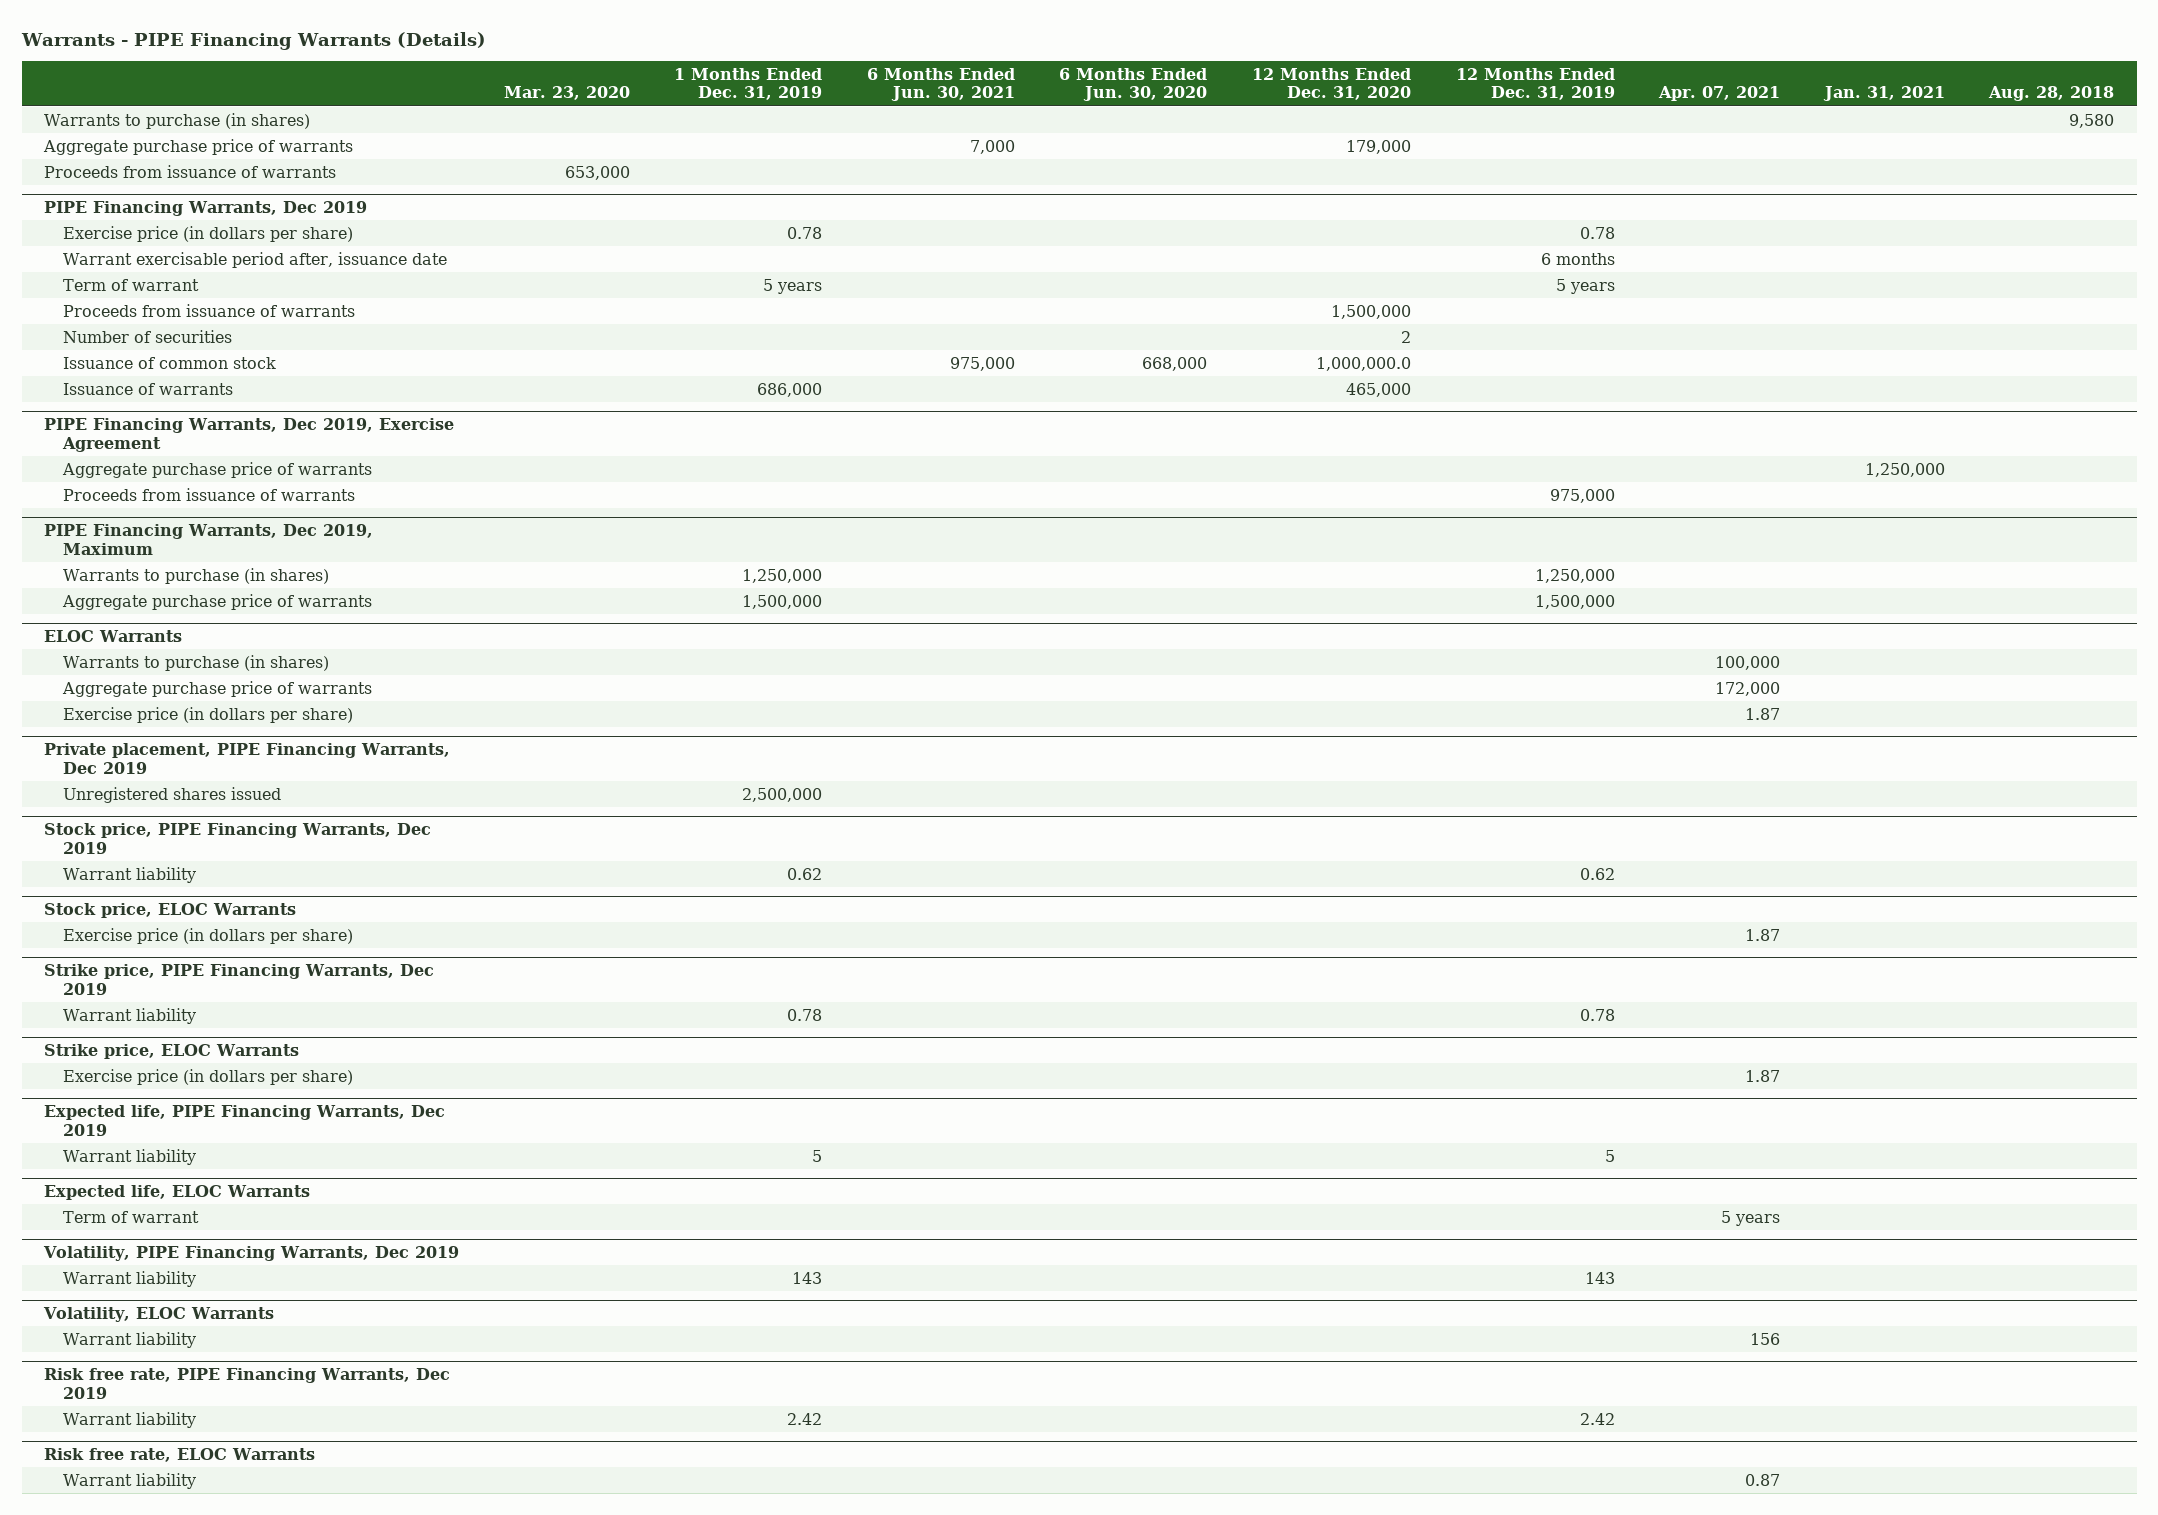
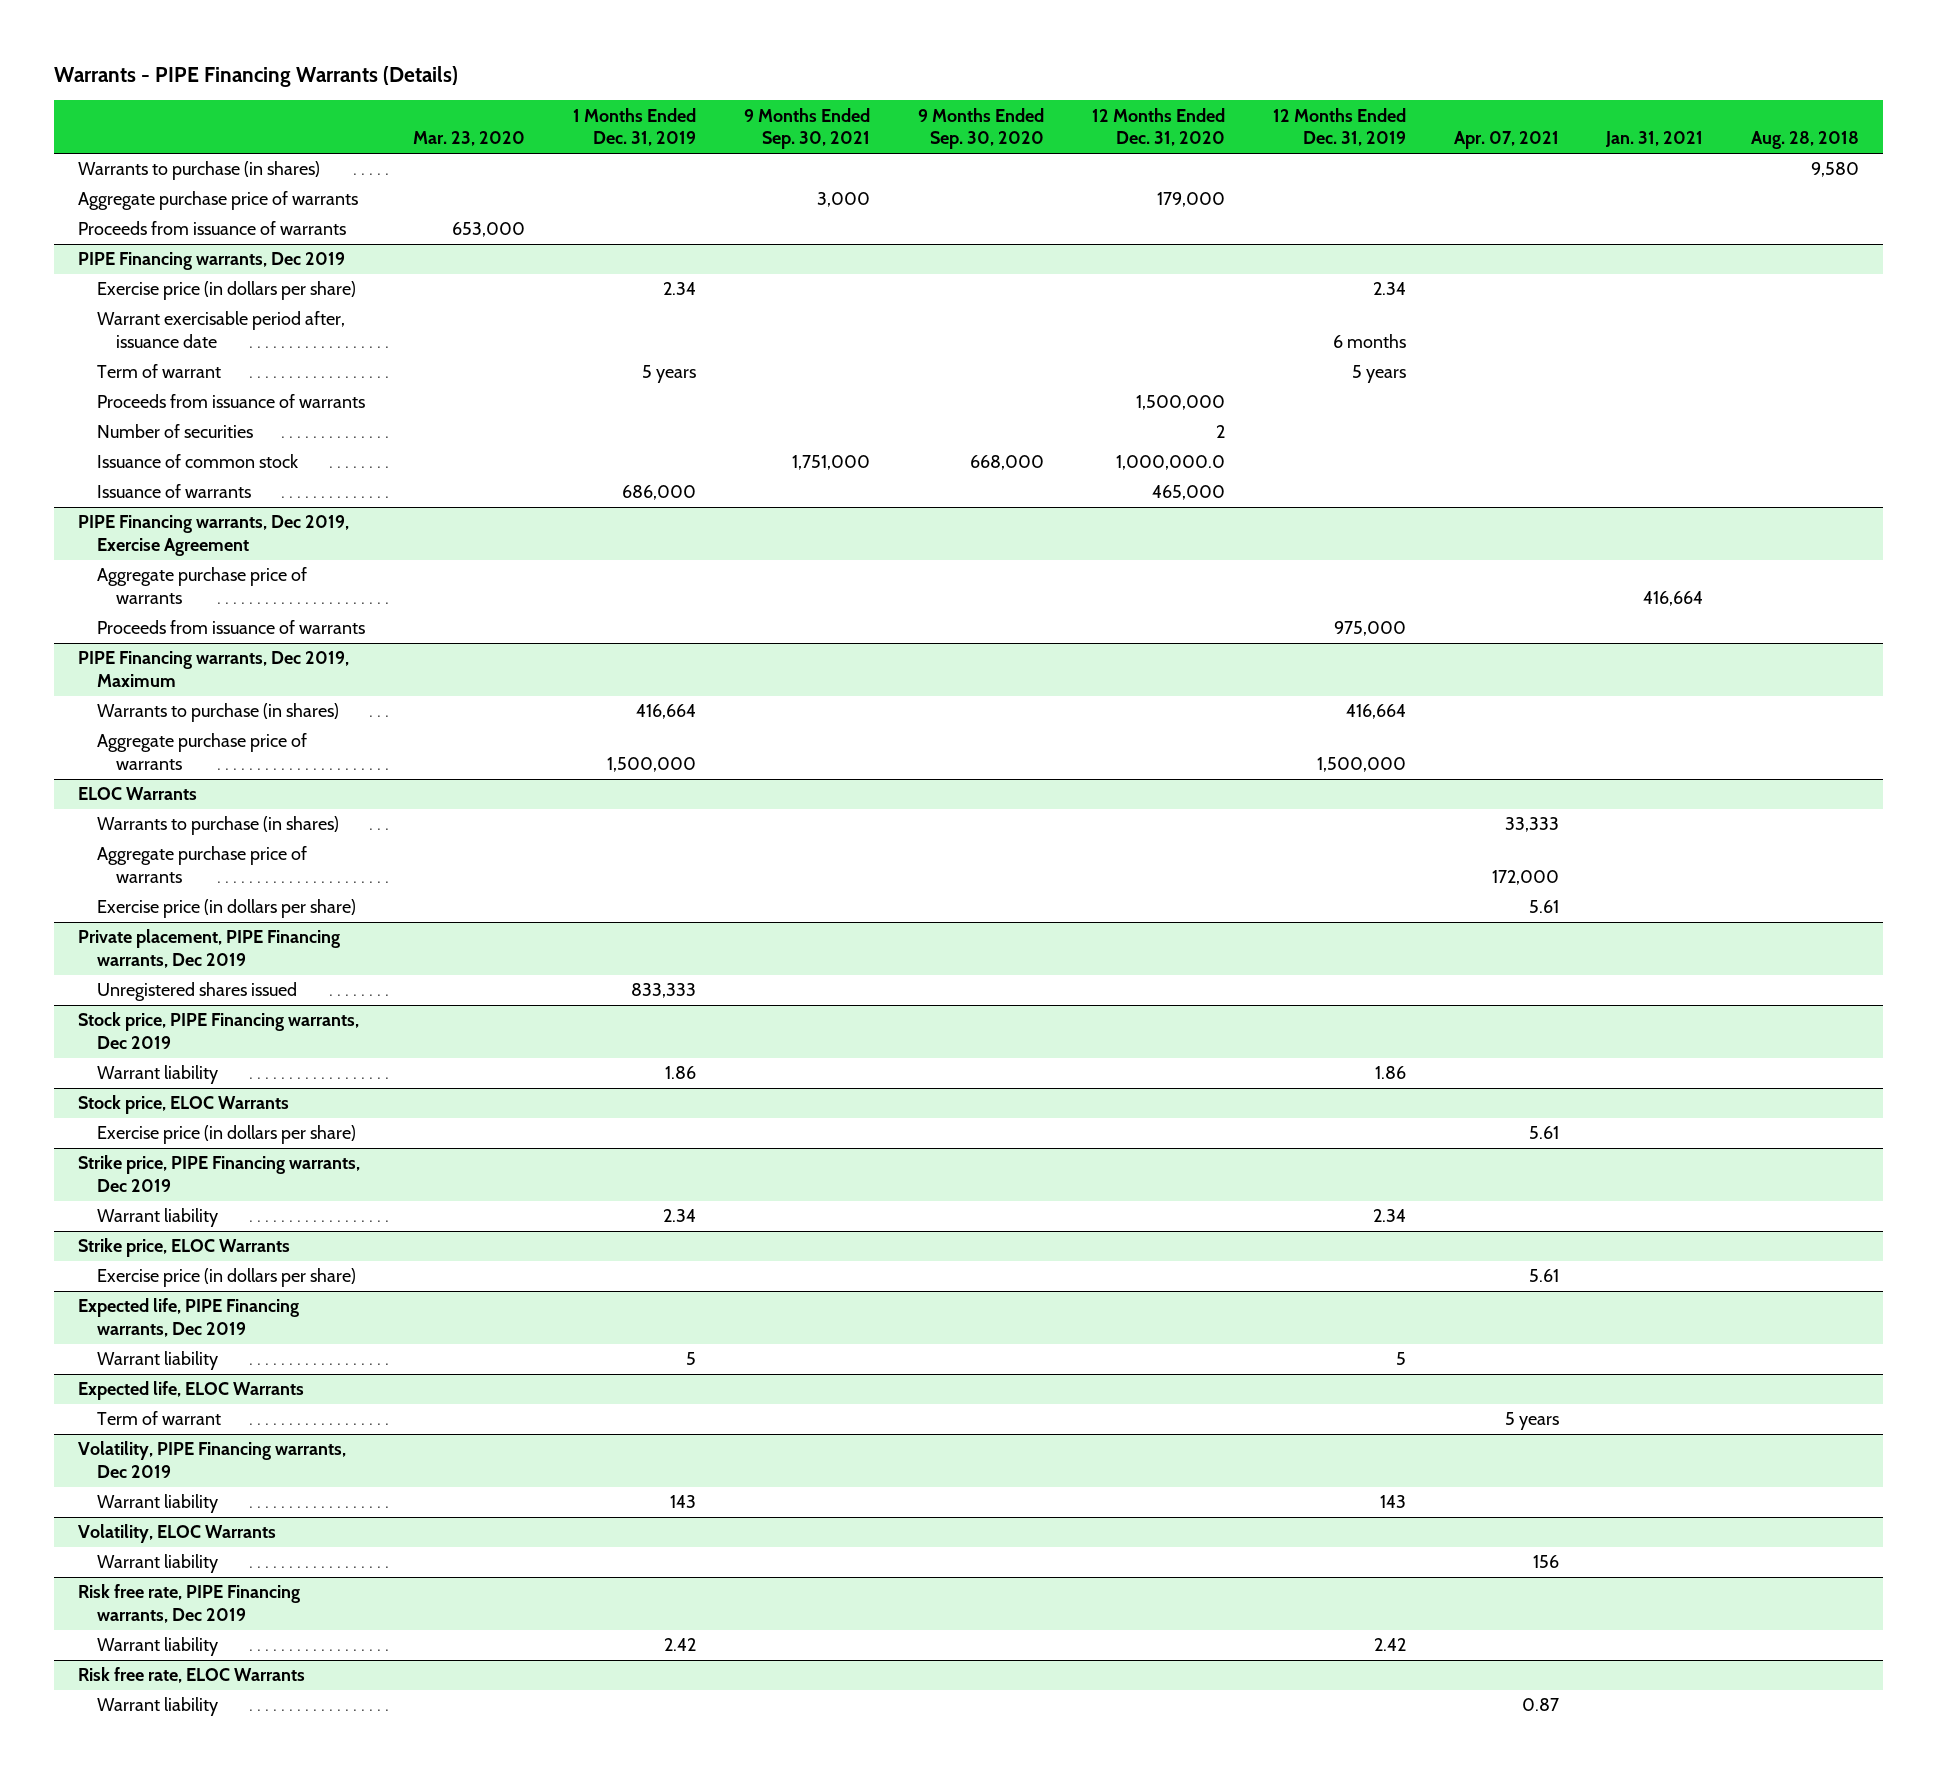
[866,67,1015,102] 6 Months Ended Jun. 30, 2021 -> none
[1059,67,1208,102] 6 Months Ended Jun. 30, 2020 -> none
none -> [743,107,870,150] 9 Months Ended Sep. 30, 2021
none -> [917,107,1044,150] 9 Months Ended Sep. 30, 2020
[44,200,368,216] PIPE Financing Warrants, Dec 2019 -> [77,252,345,271] PIPE Financing warrants, Dec 2019
[787,226,823,239] 0.78 -> [662,282,696,296] 2.34
[1579,226,1615,239] 0.78 -> [1372,282,1406,296] 2.34
[44,417,455,452] PIPE Financing Warrants, Dec 2019, Exercise Agreement -> [77,515,349,557] PIPE Financing warrants, Dec 2019, Exercise Agreement
[1864,462,1945,477] 1,250,000 -> [1643,591,1704,607] 416,664
[44,523,374,555] PIPE Financing Warrants, Dec 2019, Maximum -> [77,651,349,688] PIPE Financing warrants, Dec 2019, Maximum
[742,568,823,583] 1,250,000 -> [635,704,696,720] 416,664
[1534,568,1615,583] 1,250,000 -> [1345,704,1406,720] 416,664
[1715,655,1781,670] 100,000 -> [1504,817,1559,833] 33,333
[1745,707,1781,720] 1.87 -> [1528,900,1559,914] 5.61
[44,742,451,774] Private placement, PIPE Financing Warrants, Dec 2019 -> [77,929,340,969] Private placement, PIPE Financing warrants, Dec 2019
[742,787,823,802] 2,500,000 -> [630,983,696,999] 833,333
[44,822,432,854] Stock price, PIPE Financing Warrants, Dec 2019 -> [77,1012,359,1050] Stock price, PIPE Financing warrants, Dec 2019
[787,867,823,880] 0.62 -> [664,1066,696,1080] 1.86
[1579,867,1615,880] 0.62 -> [1374,1066,1406,1080] 1.86
[1745,928,1781,941] 1.87 -> [1528,1126,1559,1140] 5.61
[44,963,435,995] Strike price, PIPE Financing Warrants, Dec 2019 -> [77,1155,360,1193] Strike price, PIPE Financing warrants, Dec 2019
[787,1008,823,1021] 0.78 -> [662,1209,696,1223] 2.34
[1579,1008,1615,1021] 0.78 -> [1372,1209,1406,1223] 2.34
[1745,1069,1781,1082] 1.87 -> [1528,1269,1559,1283] 5.61
[44,1104,446,1136] Expected life, PIPE Financing Warrants, Dec 2019 -> [77,1298,299,1338] Expected life, PIPE Financing warrants, Dec 2019
[43,1245,460,1261] Volatility, PIPE Financing Warrants, Dec 2019 -> [77,1441,346,1479] Volatility, PIPE Financing warrants, Dec 2019
[44,1367,451,1399] Risk free rate, PIPE Financing Warrants, Dec 2019 -> [77,1584,300,1624] Risk free rate, PIPE Financing warrants, Dec 2019

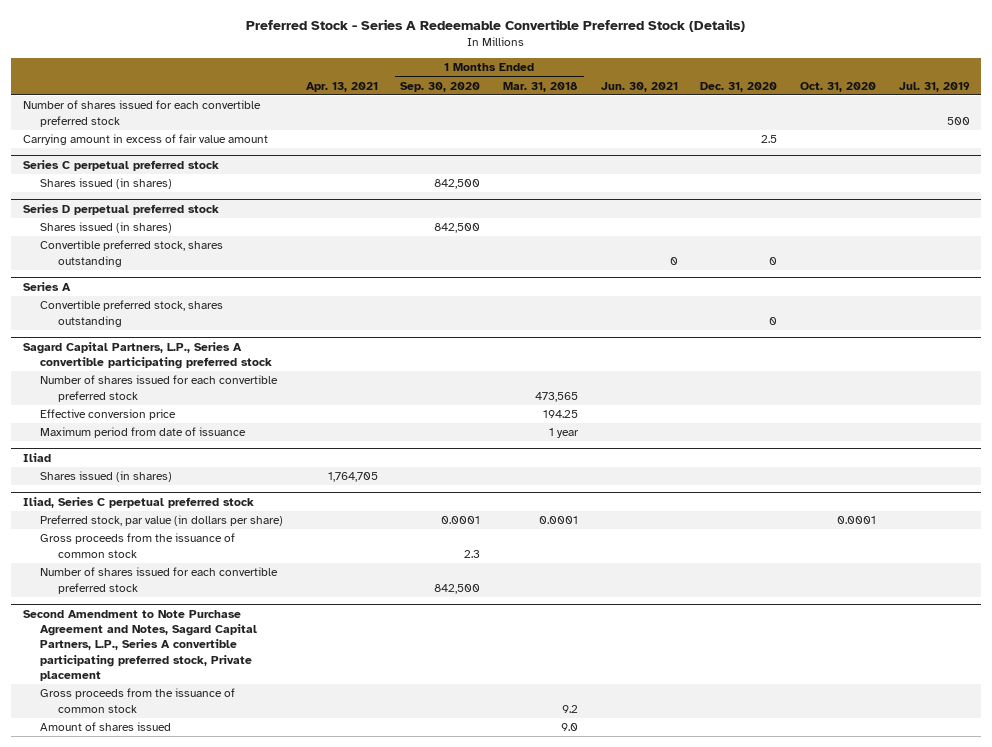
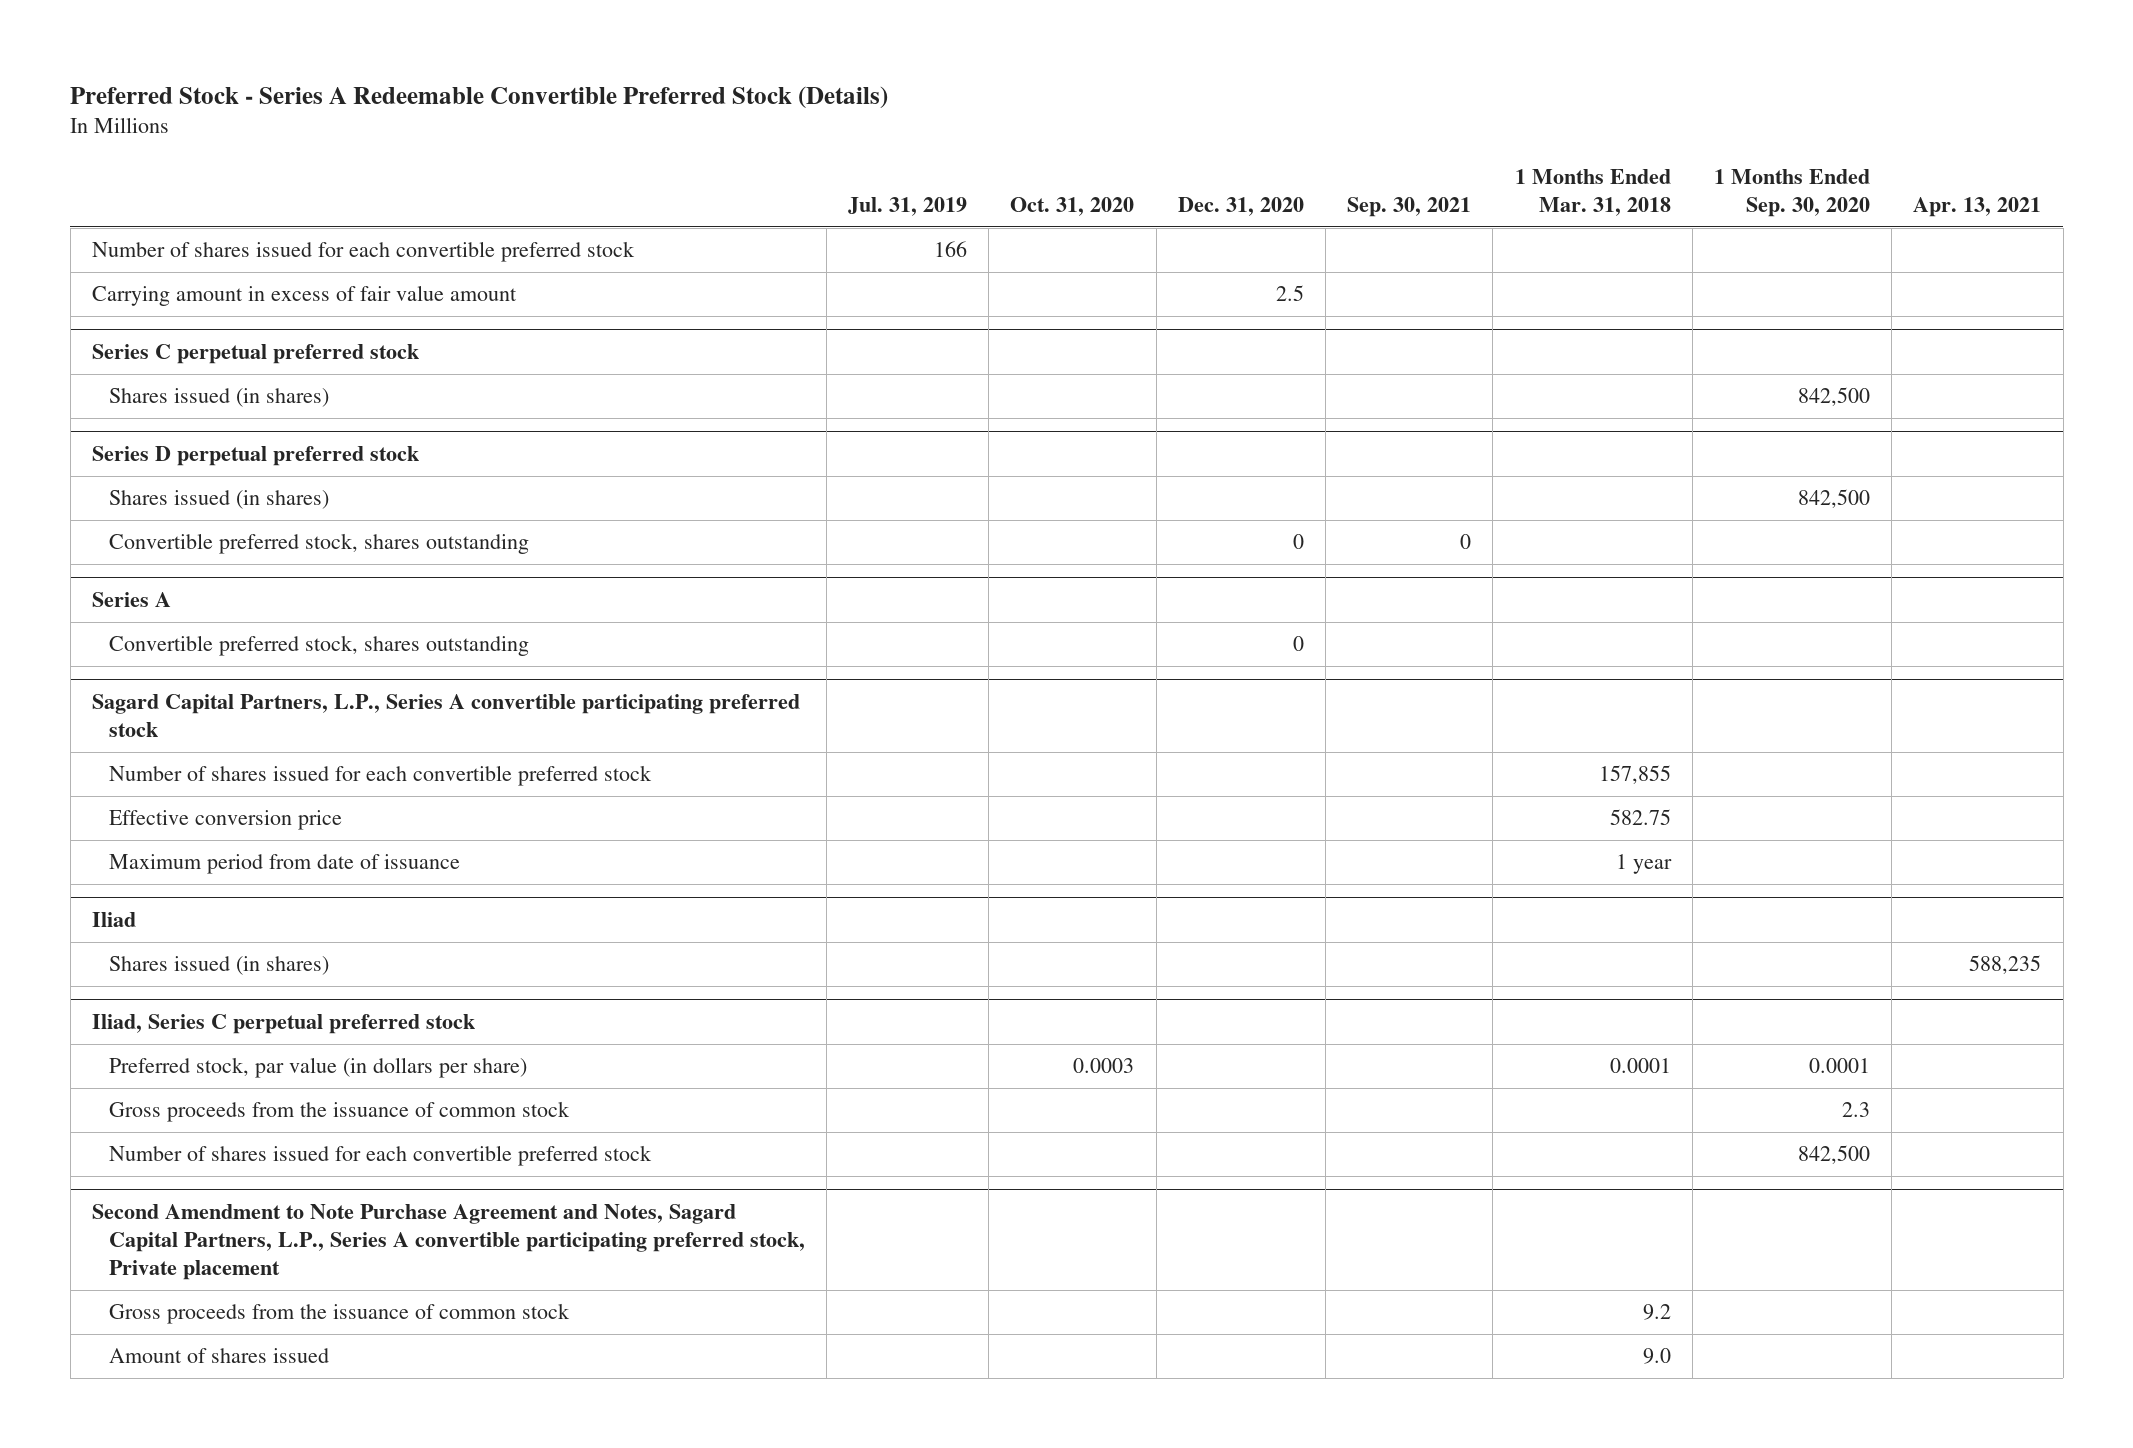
[600,81,678,92] Jun. 30, 2021 -> none
none -> [1347,197,1472,218] Sep. 30, 2021
[946,116,970,125] 500 -> [934,241,968,258] 166
[535,391,579,402] 473,565 -> [1598,765,1671,785] 157,855
[543,410,579,419] 194.25 -> [1609,809,1671,826] 582.75
[327,472,378,483] 1,764,705 -> [1969,955,2042,975] 588,235
[836,516,876,525] 0.0001 -> [1073,1058,1135,1074] 0.0003

